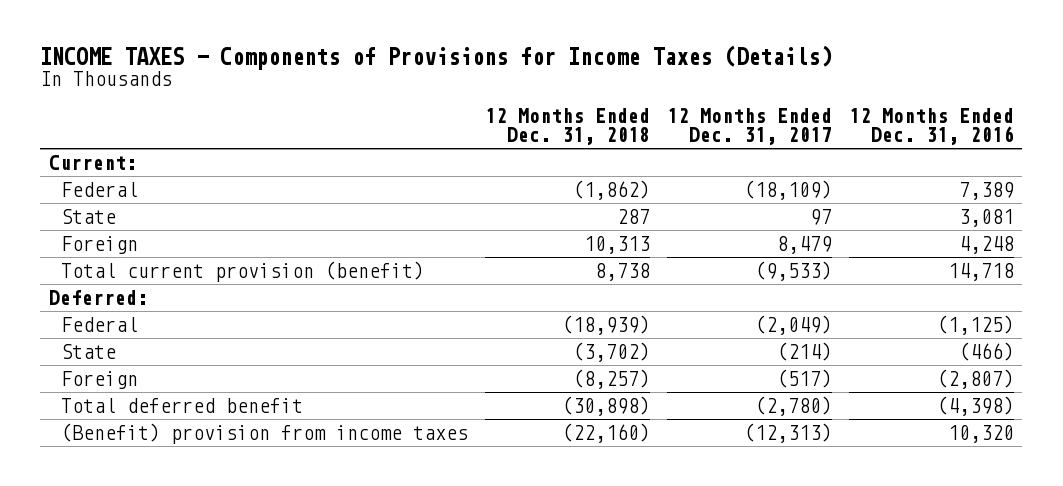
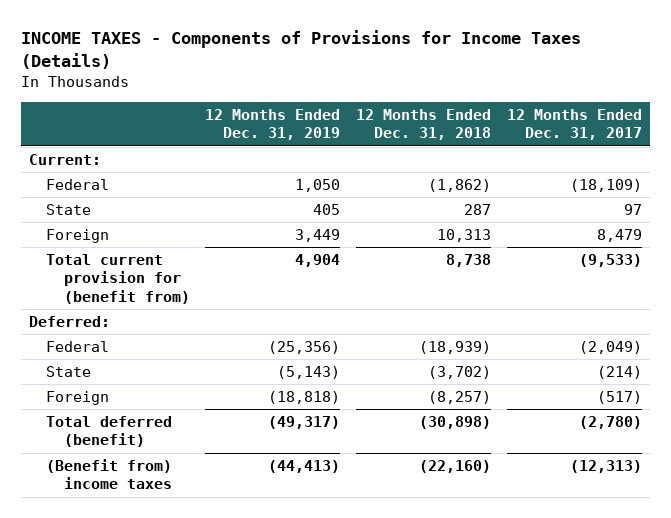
[848,108,1014,145] 12 Months Ended Dec. 31, 2016 -> none
none -> [205,108,341,141] 12 Months Ended Dec. 31, 2019
[60,260,424,282] Total current provision (benefit) -> [46,254,190,304] Total current provision for (benefit from)
[60,397,303,413] Total deferred benefit -> [46,416,173,448] Total deferred (benefit)
[60,422,468,444] (Benefit) provision from income taxes -> [46,459,173,490] (Benefit from) income taxes

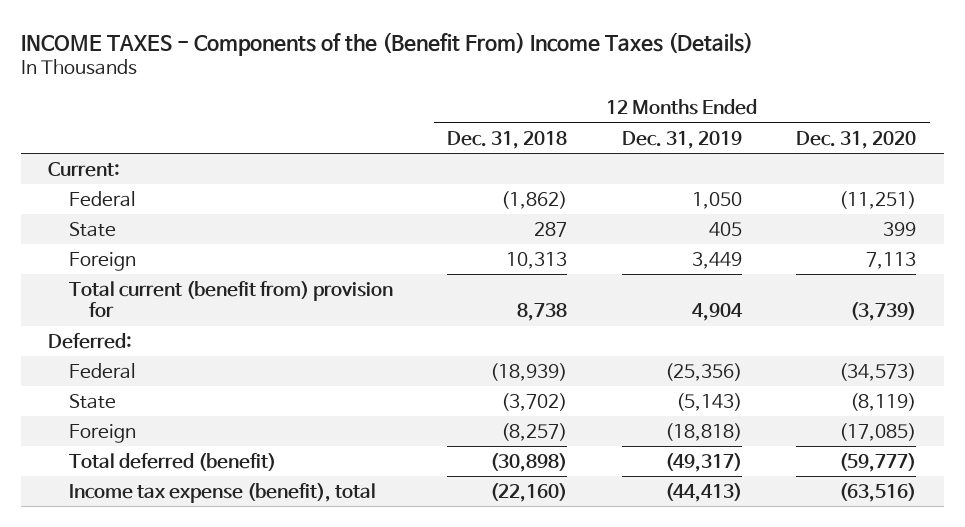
[21,30,582,70] INCOME TAXES - Components of Provisions for Income Taxes (Details) -> [21,31,754,56] INCOME TAXES - Components of the (Benefit From) Income Taxes (Details)
[506,108,642,141] 12 Months Ended Dec. 31, 2017 -> none
none -> [796,130,917,149] Dec. 31, 2020
[46,254,190,304] Total current provision for (benefit from) -> [68,280,393,318] Total current (benefit from) provision for
[46,459,173,490] (Benefit from) income taxes -> [68,482,376,503] Income tax expense (benefit), total

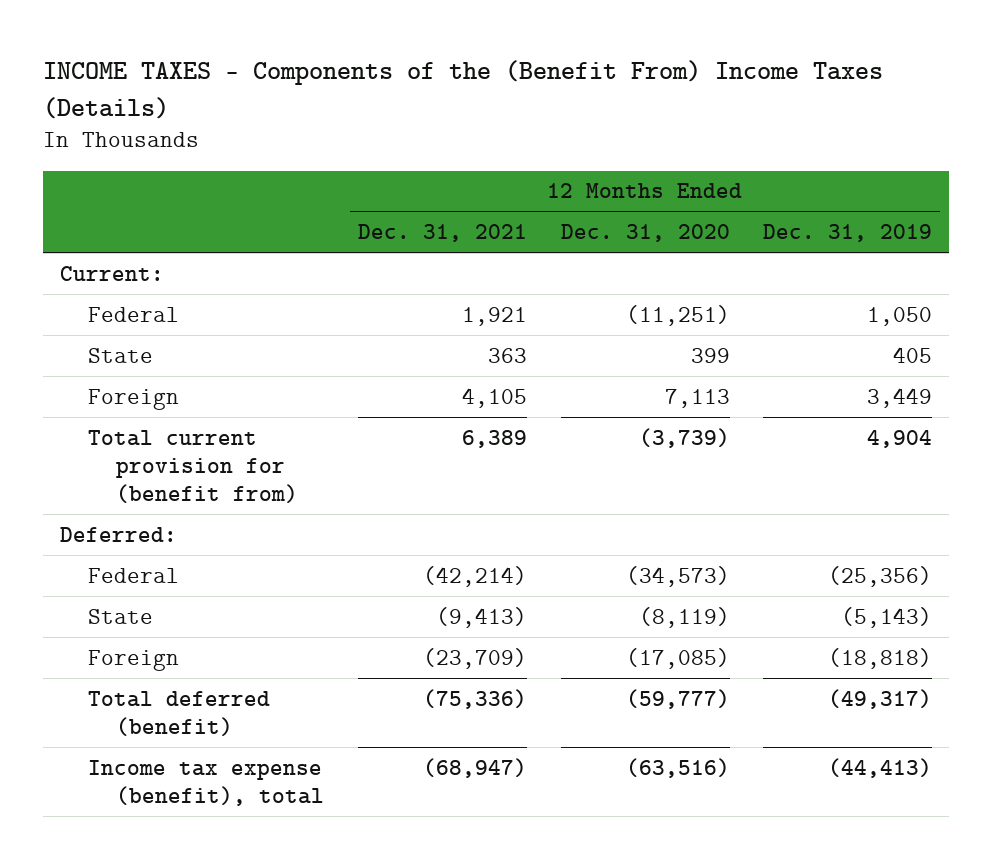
[447,130,568,149] Dec. 31, 2018 -> none
none -> [358,223,528,242] Dec. 31, 2021
[68,280,393,318] Total current (benefit from) provision for -> [88,429,299,503] Total current provision for (benefit from)

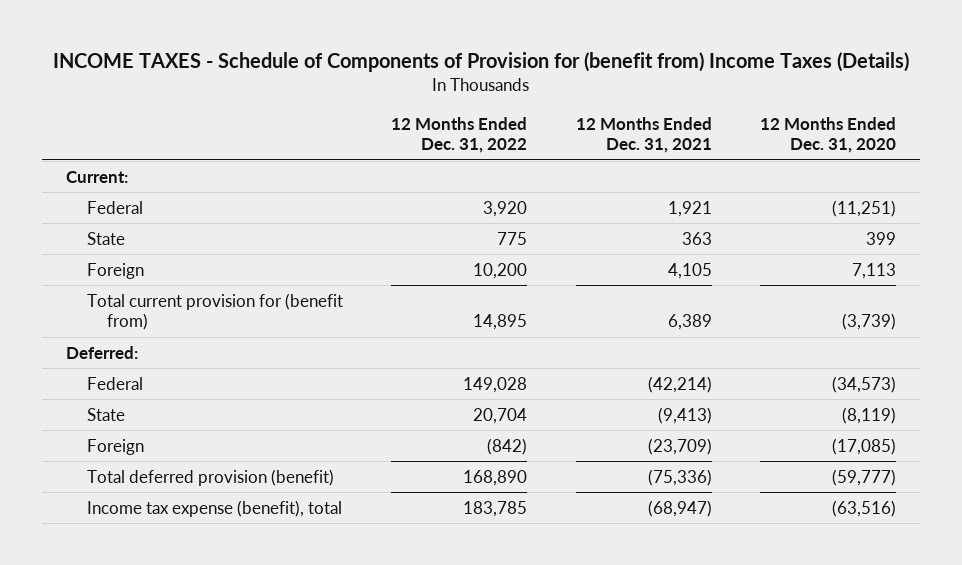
[43,60,884,119] INCOME TAXES - Components of the (Benefit From) Income Taxes (Details) -> [52,52,909,73] INCOME TAXES - Schedule of Components of Provision for (benefit from) Income Taxes (Details)
[763,223,933,242] Dec. 31, 2019 -> none
none -> [391,116,528,154] 12 Months Ended Dec. 31, 2022
[88,690,271,736] Total deferred (benefit) -> [86,468,334,486] Total deferred provision (benefit)

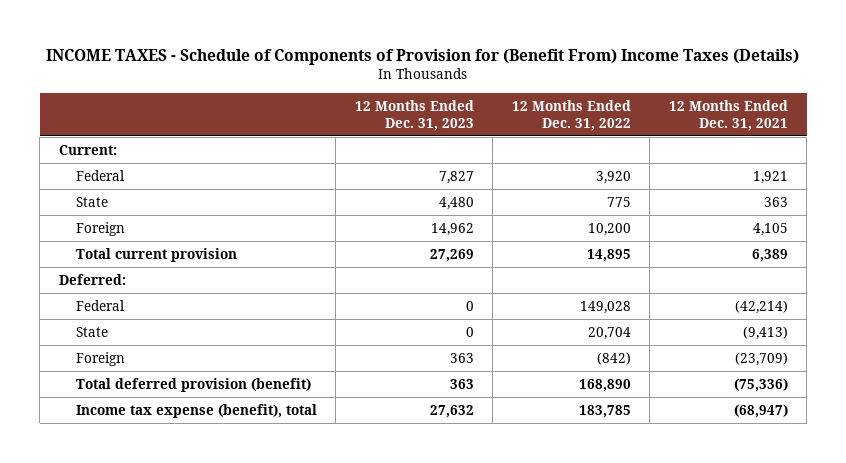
[52,52,909,73] INCOME TAXES - Schedule of Components of Provision for (benefit from) Income Taxes (Details) -> [46,49,800,66] INCOME TAXES - Schedule of Components of Provision for (Benefit From) Income Taxes (Details)
[760,116,897,154] 12 Months Ended Dec. 31, 2020 -> none
none -> [354,99,474,132] 12 Months Ended Dec. 31, 2023
[86,292,343,331] Total current provision for (benefit from) -> [75,247,237,262] Total current provision

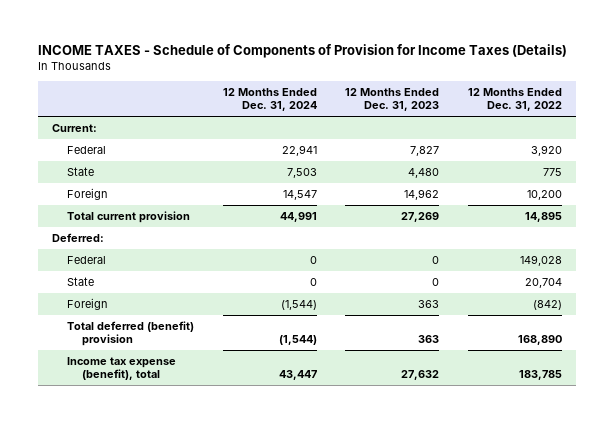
[46,49,800,66] INCOME TAXES - Schedule of Components of Provision for (Benefit From) Income Taxes (Details) -> [37,44,567,59] INCOME TAXES - Schedule of Components of Provision for Income Taxes (Details)
[668,99,788,132] 12 Months Ended Dec. 31, 2021 -> none
none -> [222,88,317,112] 12 Months Ended Dec. 31, 2024
[75,377,311,392] Total deferred provision (benefit) -> [67,320,195,347] Total deferred (benefit) provision

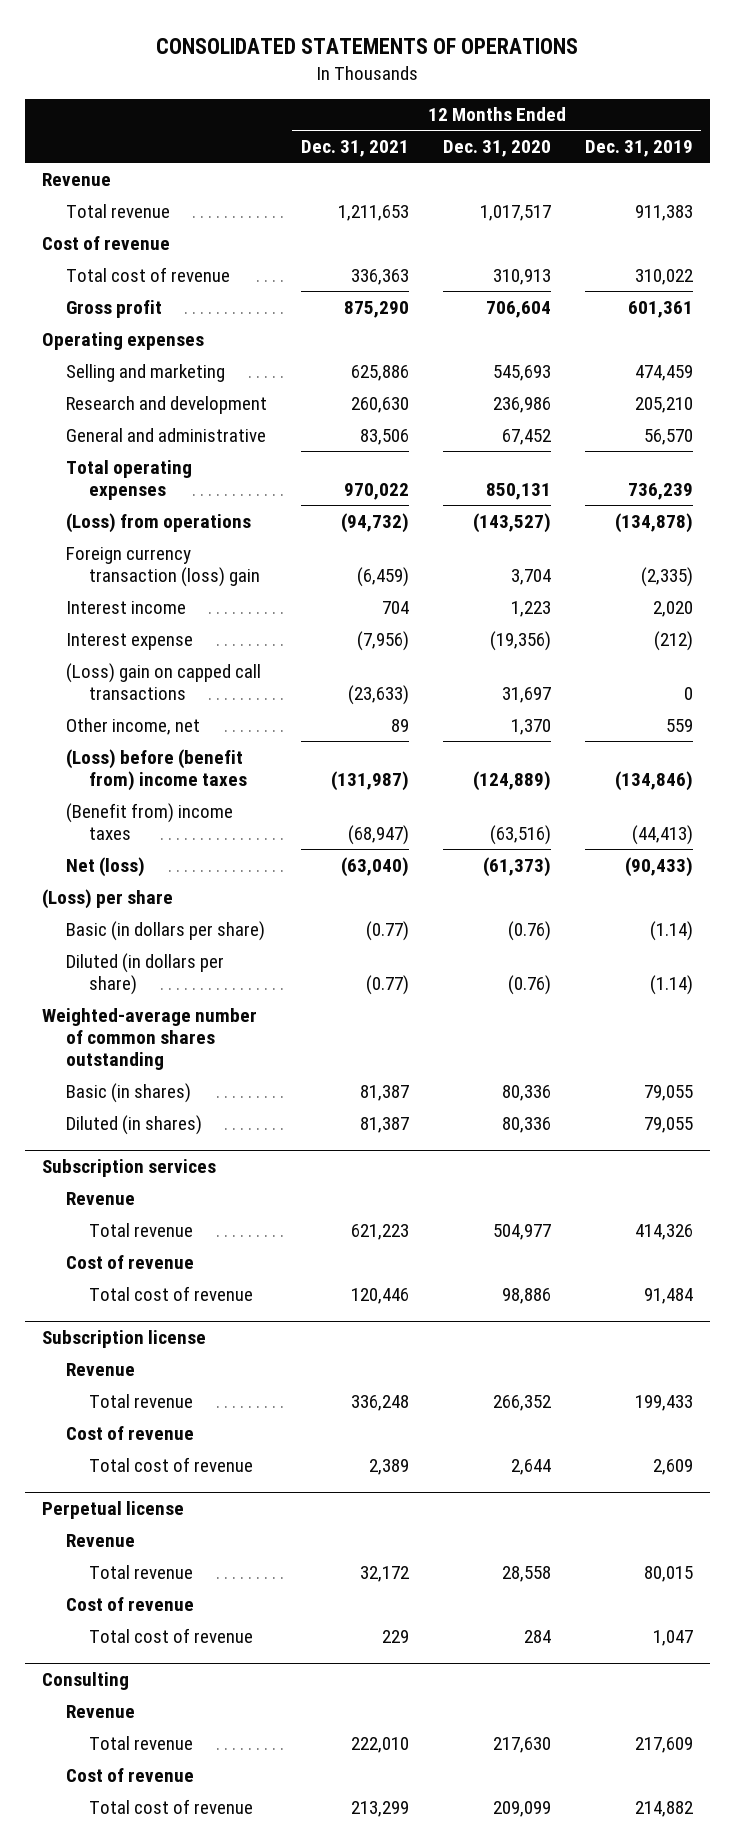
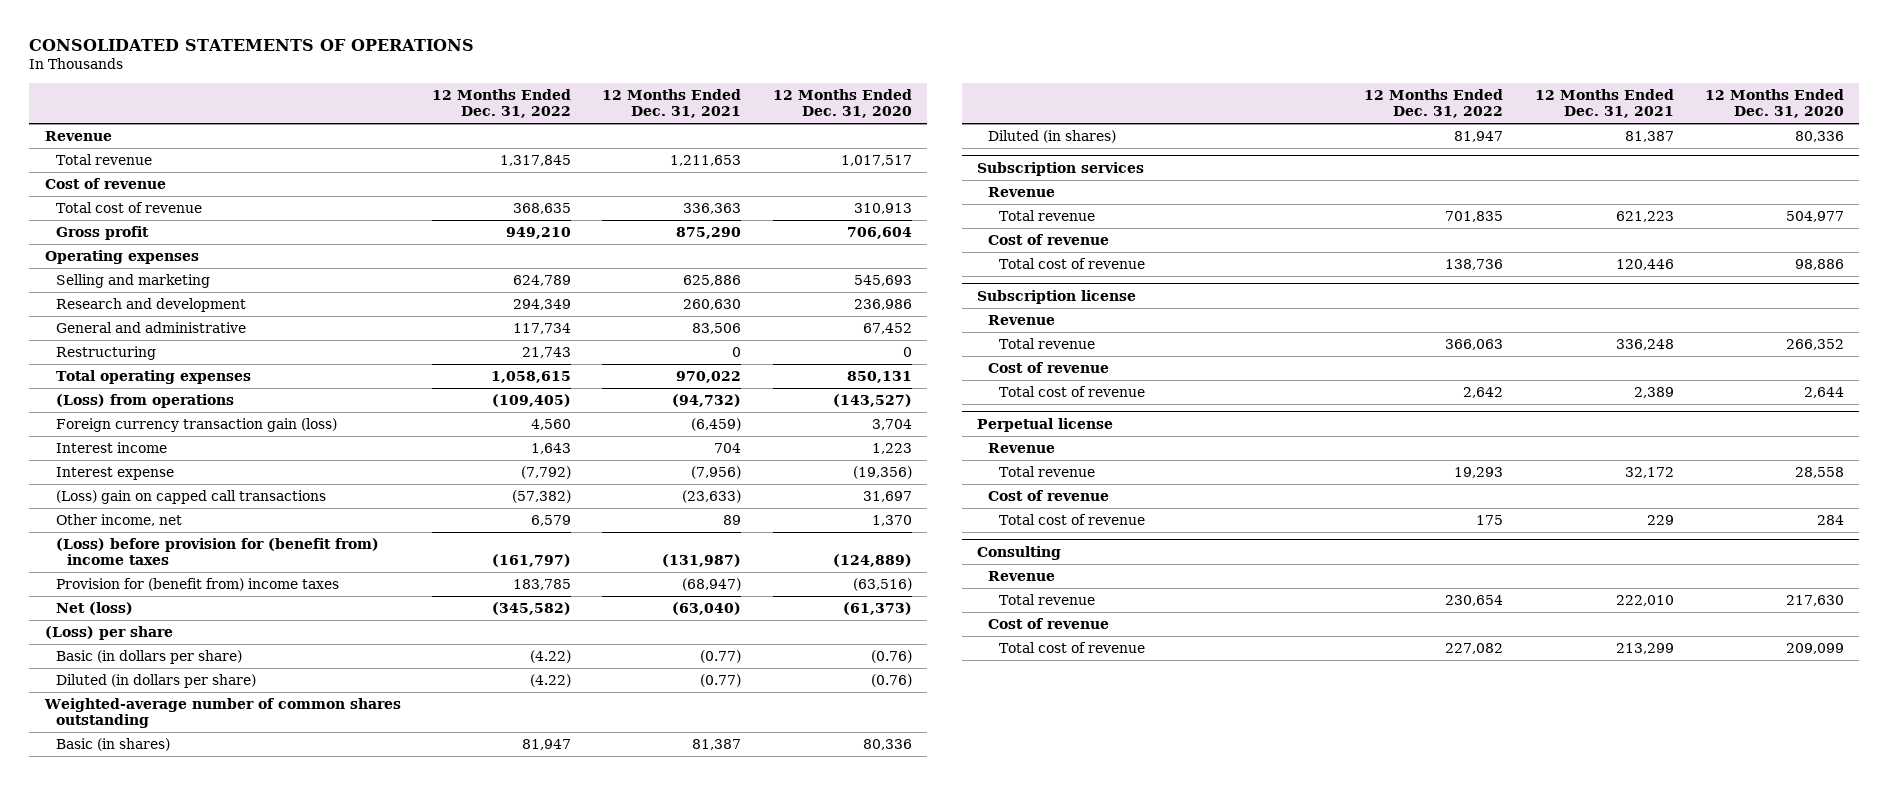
[584,140,693,158] Dec. 31, 2019 -> none
none -> [432,89,572,119] 12 Months Ended Dec. 31, 2022
none -> [55,346,156,361] Restructuring
[65,546,260,587] Foreign currency transaction (loss) gain -> [55,418,337,433] Foreign currency transaction gain (loss)
[65,748,247,791] (Loss) before (benefit from) income taxes -> [55,538,379,566] (Loss) before provision for (benefit from) income taxes
[65,802,233,840] (Benefit from) income taxes -> [55,578,339,592] Provision for (benefit from) income taxes

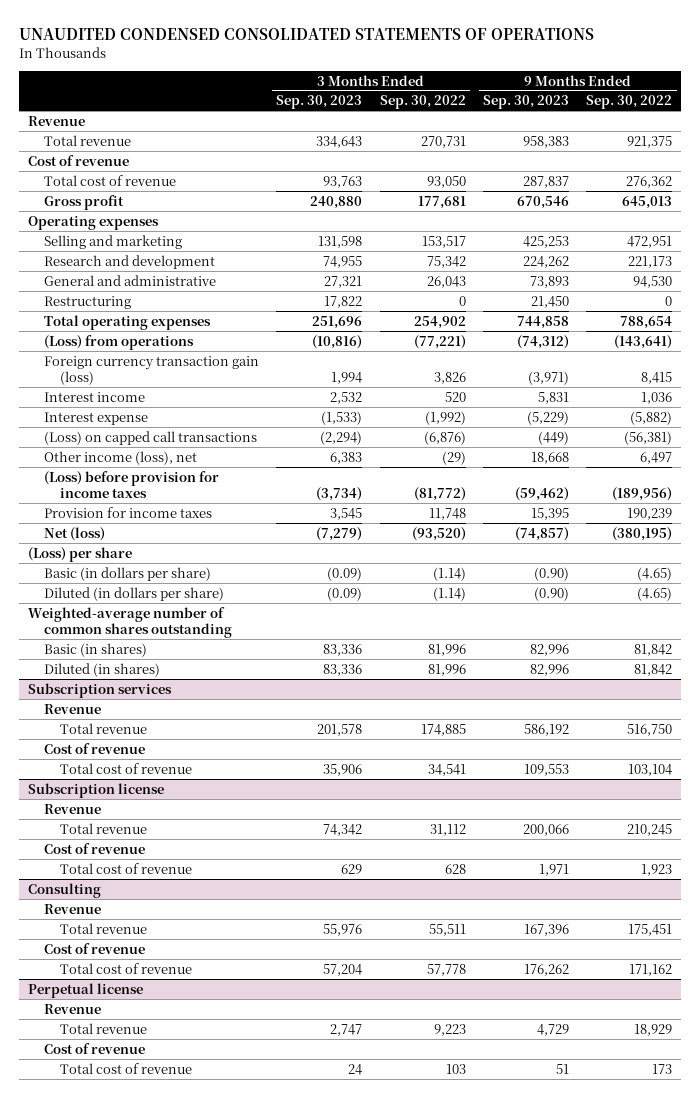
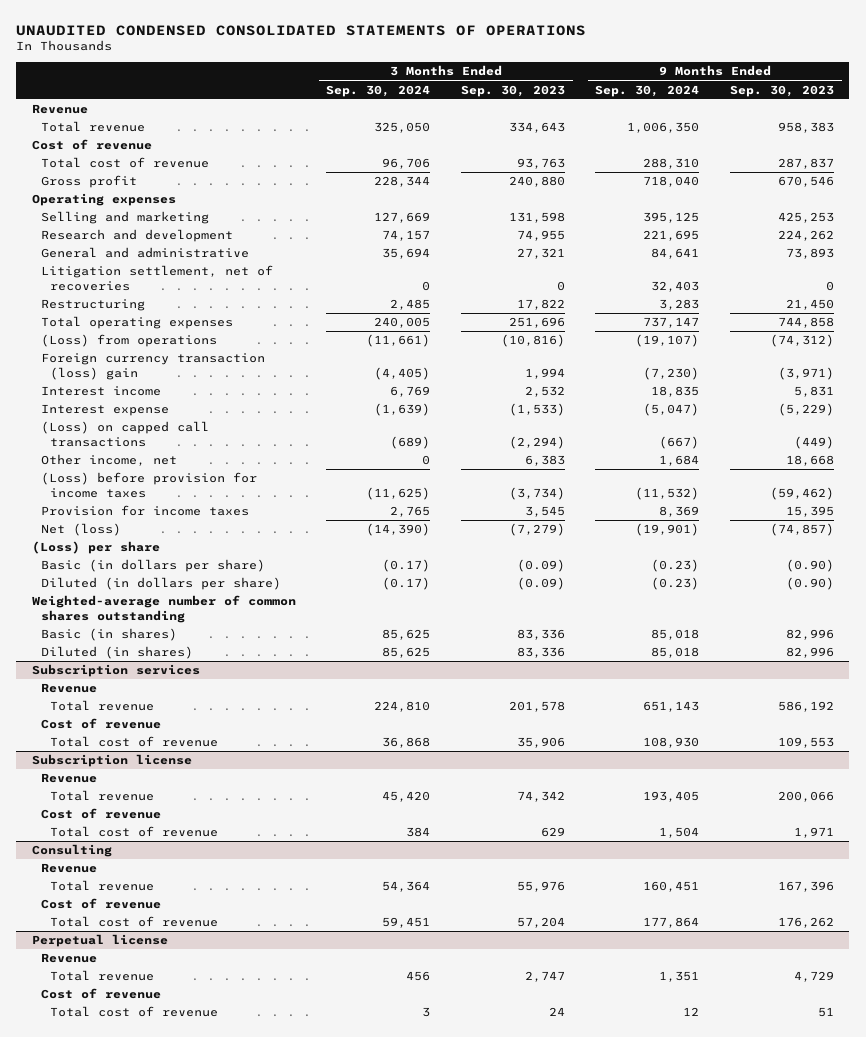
[379,95,466,110] Sep. 30, 2022 -> none
[586,95,673,110] Sep. 30, 2022 -> none
none -> [326,84,431,97] Sep. 30, 2024
none -> [595,84,700,97] Sep. 30, 2024
none -> [40,265,273,292] Litigation settlement, net of recoveries
[43,355,259,385] Foreign currency transaction gain (loss) -> [40,353,265,381] Foreign currency transaction (loss) gain
[43,450,197,465] Other income (loss), net -> [40,454,177,467] Other income, net

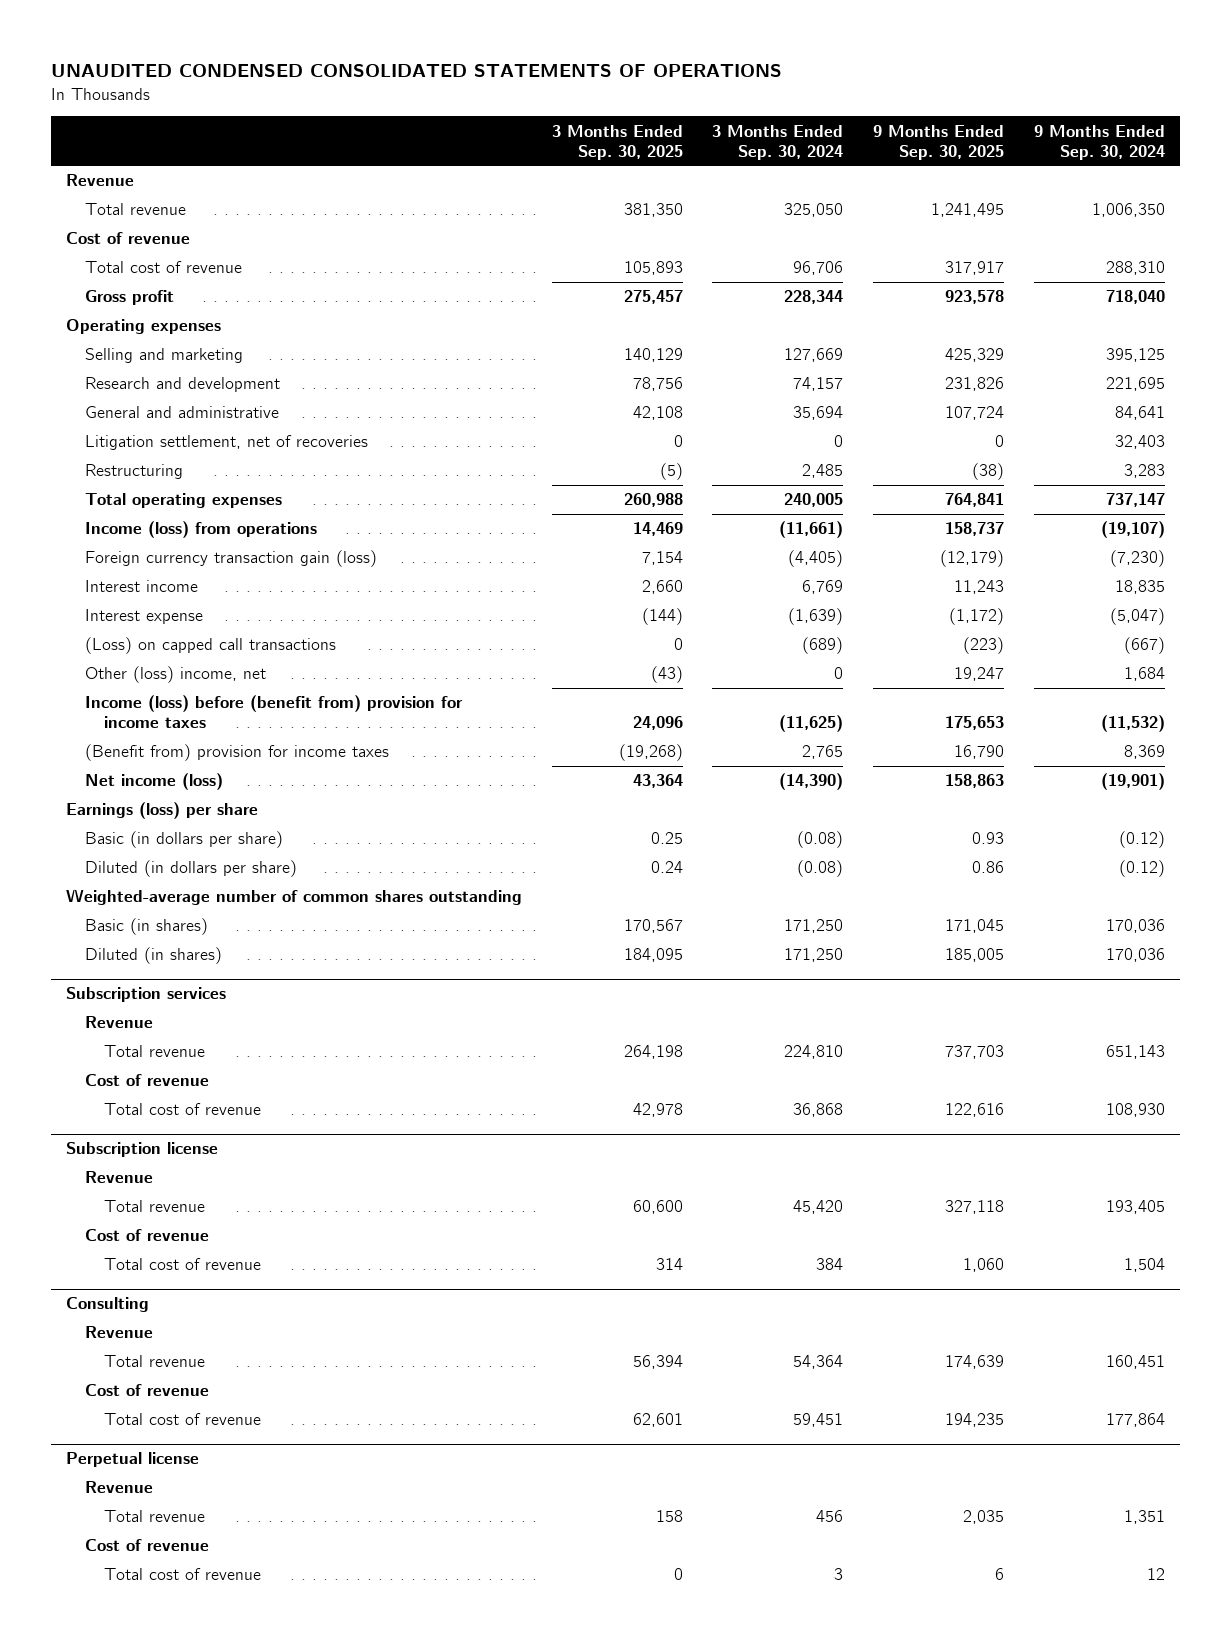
[460,84,565,97] Sep. 30, 2023 -> none
[730,84,835,97] Sep. 30, 2023 -> none
none -> [551,124,683,160] 3 Months Ended Sep. 30, 2025
none -> [873,124,1005,160] 9 Months Ended Sep. 30, 2025
[40,334,217,348] (Loss) from operations -> [84,521,317,539] Income (loss) from operations
[40,353,265,381] Foreign currency transaction (loss) gain -> [84,550,377,568] Foreign currency transaction gain (loss)
[40,454,177,467] Other income, net -> [84,666,266,684] Other (loss) income, net
[40,472,257,499] (Loss) before provision for income taxes -> [84,695,463,729] Income (loss) before (benefit from) provision for income taxes
[40,505,249,517] Provision for income taxes -> [84,744,389,762] (Benefit from) provision for income taxes
[40,523,121,537] Net (loss) -> [84,773,223,791] Net income (loss)
[31,541,160,555] (Loss) per share -> [65,802,258,820] Earnings (loss) per share
[382,559,431,573] (0.17) -> [797,831,844,849] (0.08)
[651,559,700,573] (0.23) -> [1118,831,1165,849] (0.12)
[382,577,431,591] (0.17) -> [797,860,844,878] (0.08)
[651,577,700,591] (0.23) -> [1118,860,1165,878] (0.12)
[382,629,431,641] 85,625 -> [784,919,844,934] 171,250
[651,629,700,641] 85,018 -> [1105,919,1165,934] 170,036
[382,647,431,659] 85,625 -> [784,948,844,963] 171,250
[651,647,700,659] 85,018 -> [1105,948,1165,963] 170,036

